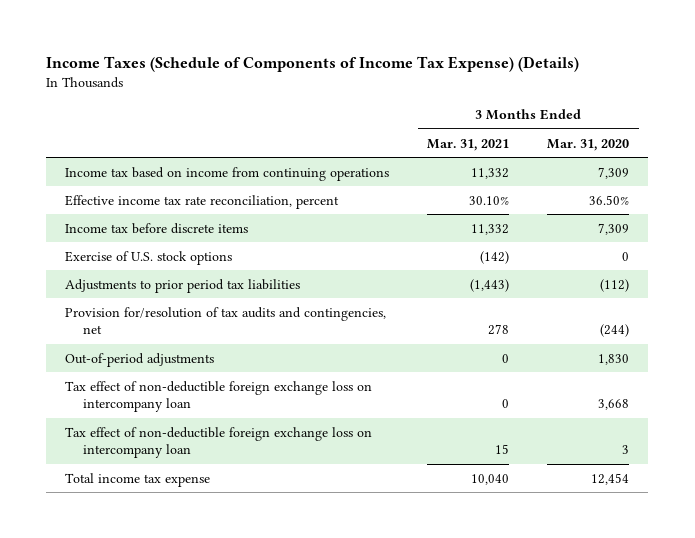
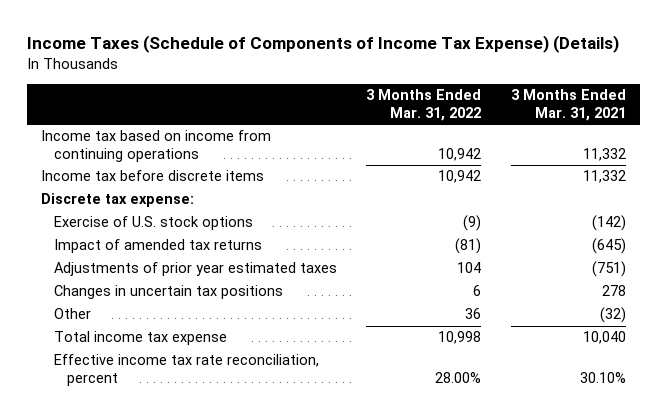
[547,138,630,151] Mar. 31, 2020 -> none
none -> [366,89,482,122] 3 Months Ended Mar. 31, 2022
none -> [41,193,195,208] Discrete tax expense:
[65,352,215,367] Out-of-period adjustments -> none
[65,380,373,413] Tax effect of non-deductible foreign exchange loss on intercompany loan -> none
[65,426,373,459] Tax effect of non-deductible foreign exchange loss on intercompany loan -> none
none -> [54,239,263,254] Impact of amended tax returns
[65,278,301,293] Adjustments to prior period tax liabilities -> [54,262,338,277] Adjustments of prior year estimated taxes
[470,278,510,292] (1,443) -> [591,261,626,278] (751)
[65,306,387,335] Provision for/resolution of tax audits and contingencies, net -> [54,285,284,300] Changes in uncertain tax positions
none -> [54,308,92,320] Other
[65,194,340,209] Effective income tax rate reconciliation, percent -> [54,354,320,387] Effective income tax rate reconciliation, percent

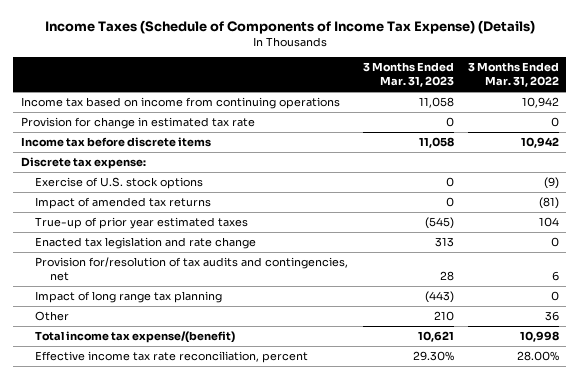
[510,89,626,122] 3 Months Ended Mar. 31, 2021 -> none
none -> [362,62,454,88] 3 Months Ended Mar. 31, 2023
none -> [20,117,255,130] Provision for change in estimated tax rate
[54,285,284,300] Changes in uncertain tax positions -> none
[54,262,338,277] Adjustments of prior year estimated taxes -> [35,217,249,230] True-up of prior year estimated taxes
none -> [35,237,257,250] Enacted tax legislation and rate change
none -> [35,257,349,282] Provision for/resolution of tax audits and contingencies, net
none -> [35,291,223,304] Impact of long range tax planning
[54,331,228,346] Total income tax expense -> [35,331,236,344] Total income tax expense/(benefit)

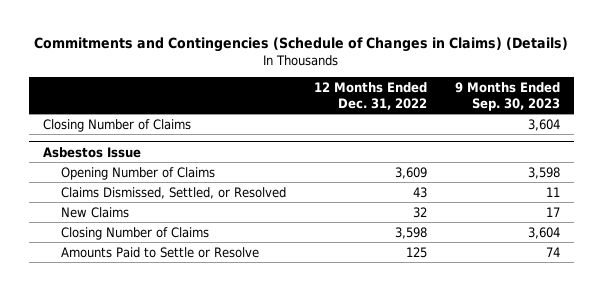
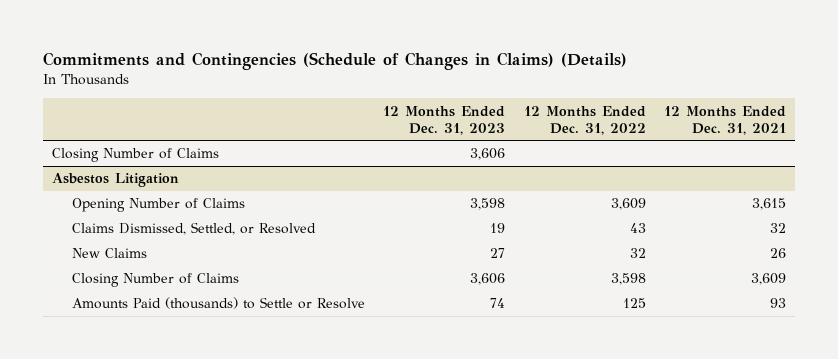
[454,81,560,111] 9 Months Ended Sep. 30, 2023 -> none
none -> [383,105,506,135] 12 Months Ended Dec. 31, 2023
none -> [664,105,787,135] 12 Months Ended Dec. 31, 2021
[43,146,142,158] Asbestos Issue -> [52,173,180,188] Asbestos Litigation
[60,246,259,258] Amounts Paid to Settle or Resolve -> [71,297,365,310] Amounts Paid (thousands) to Settle or Resolve

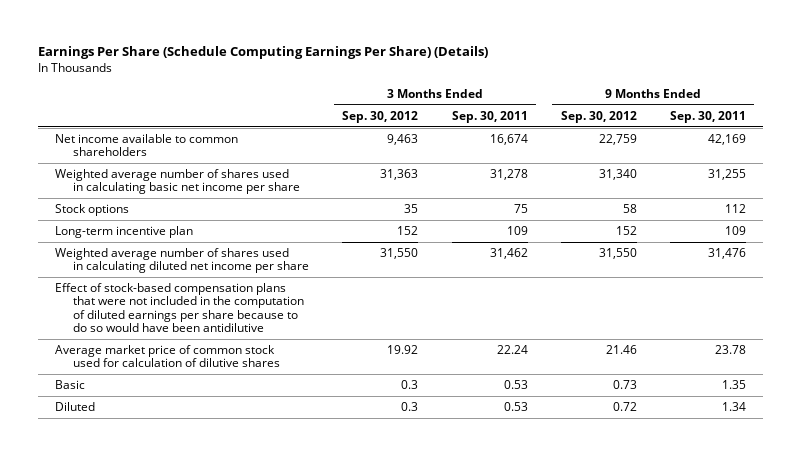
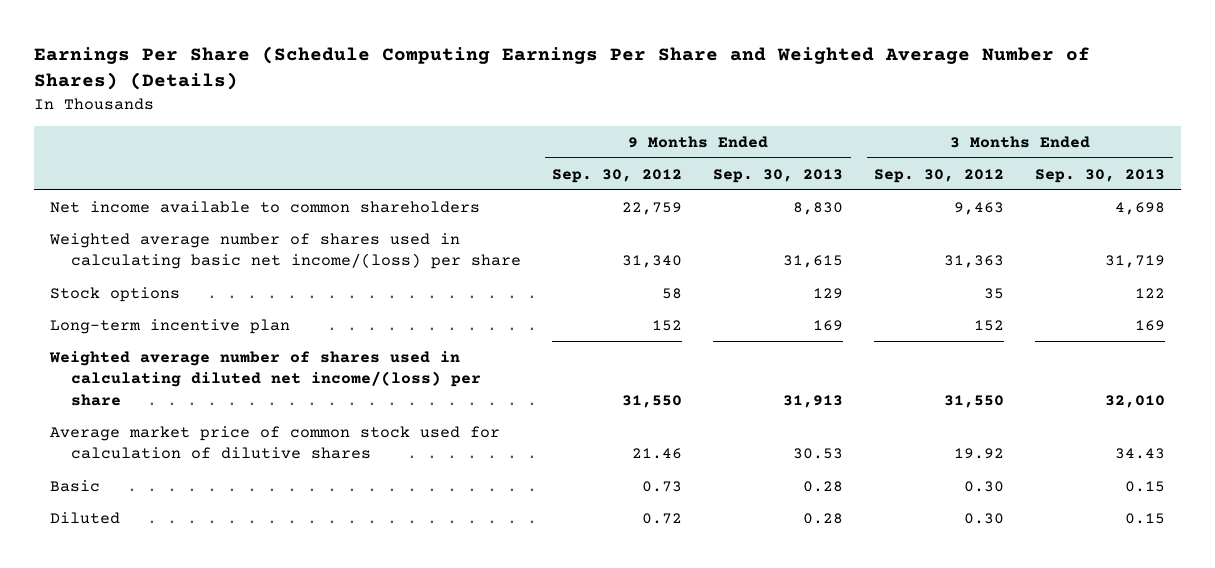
[38,46,489,60] Earnings Per Share (Schedule Computing Earnings Per Share) (Details) -> [34,46,1091,91] Earnings Per Share (Schedule Computing Earnings Per Share and Weighted Average Number of Shares) (Details)
[451,110,528,123] Sep. 30, 2011 -> none
[670,110,747,123] Sep. 30, 2011 -> none
none -> [713,168,844,183] Sep. 30, 2013
none -> [1035,168,1166,183] Sep. 30, 2013
[54,168,301,195] Weighted average number of shares used in calculating basic net income per share -> [48,232,522,270] Weighted average number of shares used in calculating basic net income/(loss) per share
[54,282,305,332] Effect of stock-based compensation plans that were not included in the computation of diluted earnings per share because to do so would have been antidilutive -> none
[54,247,310,274] Weighted average number of shares used in calculating diluted net income per share -> [48,350,482,406] Weighted average number of shares used in calculating diluted net income/(loss) per share
[401,379,419,389] 0.3 -> [964,480,1005,492] 0.30
[401,401,419,411] 0.3 -> [964,512,1005,524] 0.30

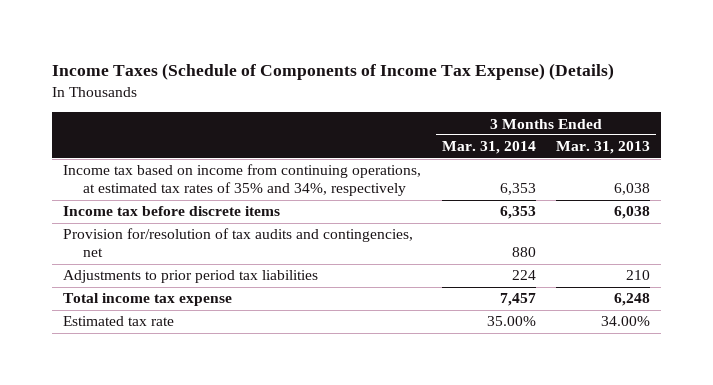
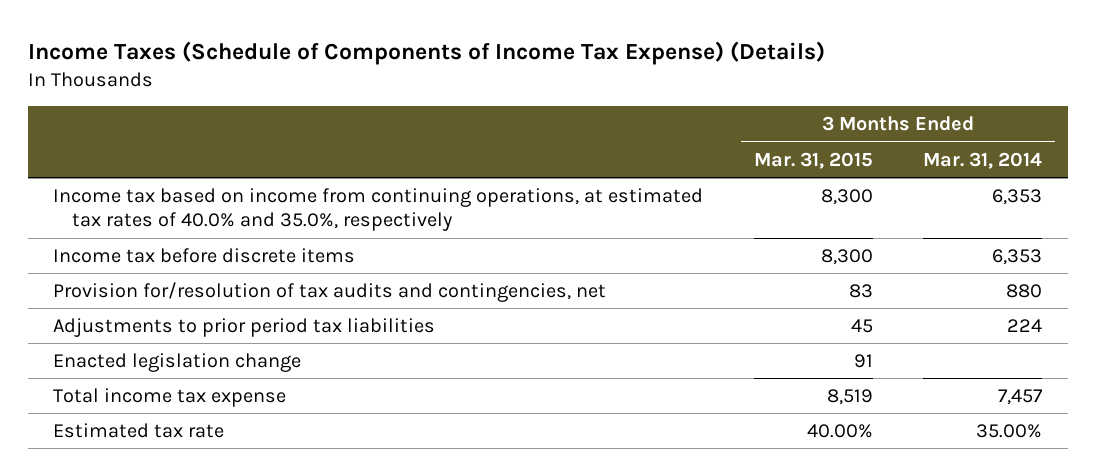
[556,141,651,155] Mar. 31, 2013 -> none
none -> [753,151,873,169] Mar. 31, 2015
[62,164,421,197] Income tax based on income from continuing operations, at estimated tax rates of 35% and 34%, respectively -> [53,188,704,232] Income tax based on income from continuing operations, at estimated tax rates of 40.0% and 35.0%, respectively
none -> [53,353,302,373] Enacted legislation change

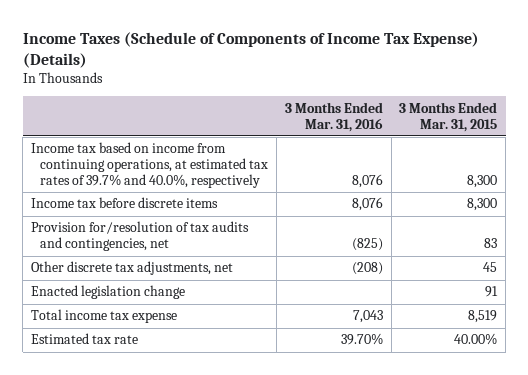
[923,151,1043,169] Mar. 31, 2014 -> none
none -> [284,101,383,132] 3 Months Ended Mar. 31, 2016
[53,188,704,232] Income tax based on income from continuing operations, at estimated tax rates of 40.0% and 35.0%, respectively -> [30,142,269,188] Income tax based on income from continuing operations, at estimated tax rates of 39.7% and 40.0%, respectively
[53,318,436,338] Adjustments to prior period tax liabilities -> none
none -> [30,261,233,276] Other discrete tax adjustments, net

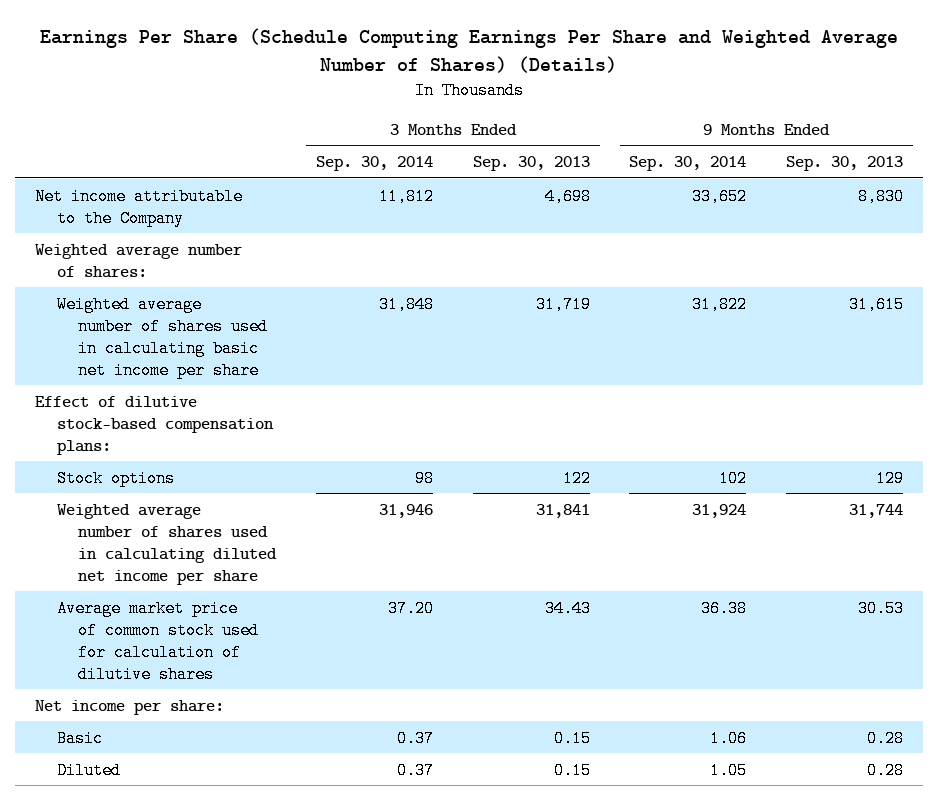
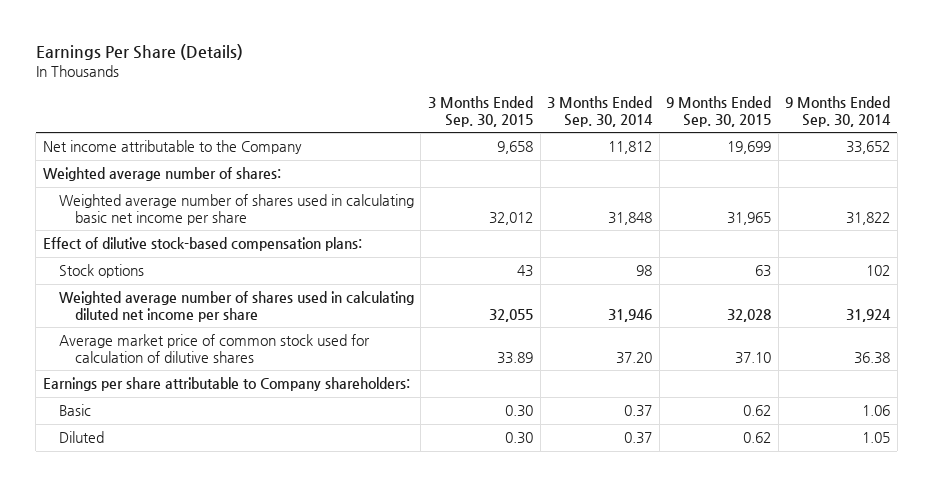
[40,28,899,74] Earnings Per Share (Schedule Computing Earnings Per Share and Weighted Average Number of Shares) (Details) -> [35,43,243,60] Earnings Per Share (Details)
[472,156,590,172] Sep. 30, 2013 -> none
[786,156,904,172] Sep. 30, 2013 -> none
none -> [428,96,534,127] 3 Months Ended Sep. 30, 2015
none -> [666,96,772,127] 9 Months Ended Sep. 30, 2015
[35,699,225,715] Net income per share: -> [42,377,410,392] Earnings per share attributable to Company shareholders:

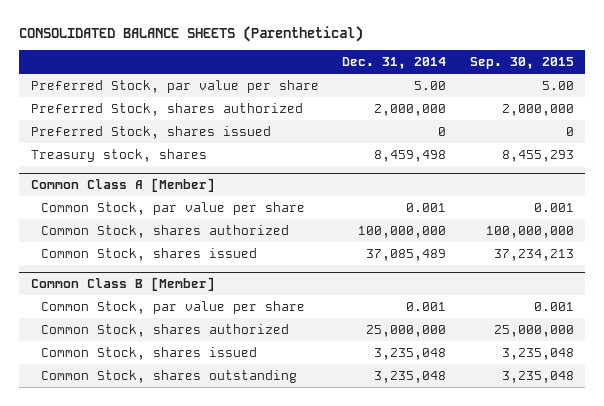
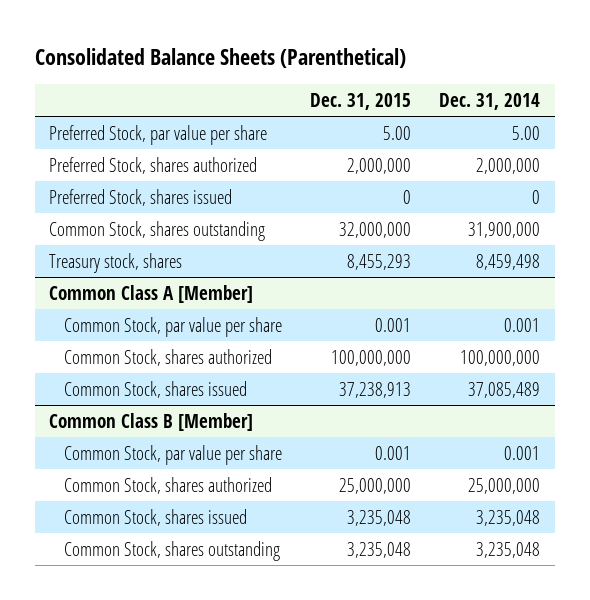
[18,26,363,43] CONSOLIDATED BALANCE SHEETS (Parenthetical) -> [35,47,407,68] Consolidated Balance Sheets (Parenthetical)
[469,57,574,70] Sep. 30, 2015 -> none
none -> [310,92,412,110] Dec. 31, 2015
none -> [49,220,266,241] Common Stock, shares outstanding

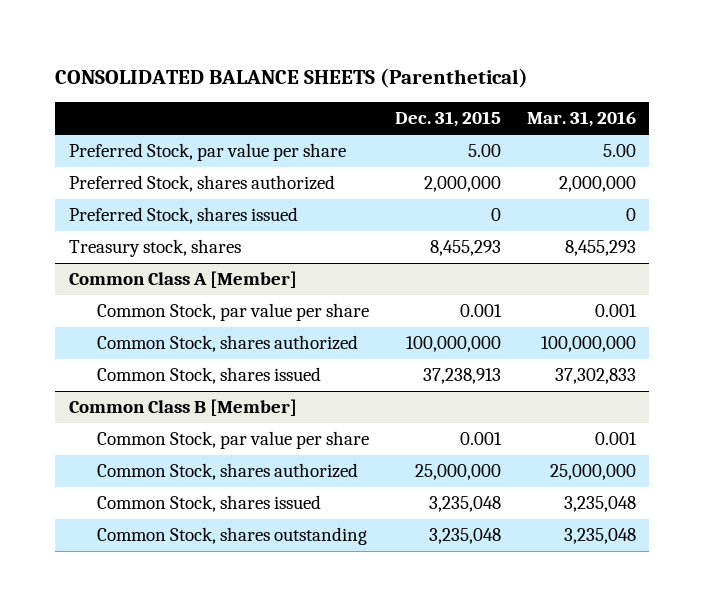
[35,47,407,68] Consolidated Balance Sheets (Parenthetical) -> [55,67,529,88] CONSOLIDATED BALANCE SHEETS (Parenthetical)
[439,92,541,110] Dec. 31, 2014 -> none
none -> [526,111,636,128] Mar. 31, 2016
[49,220,266,241] Common Stock, shares outstanding -> none

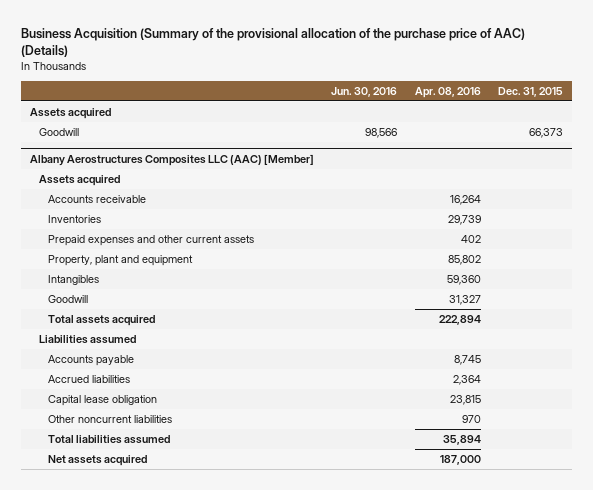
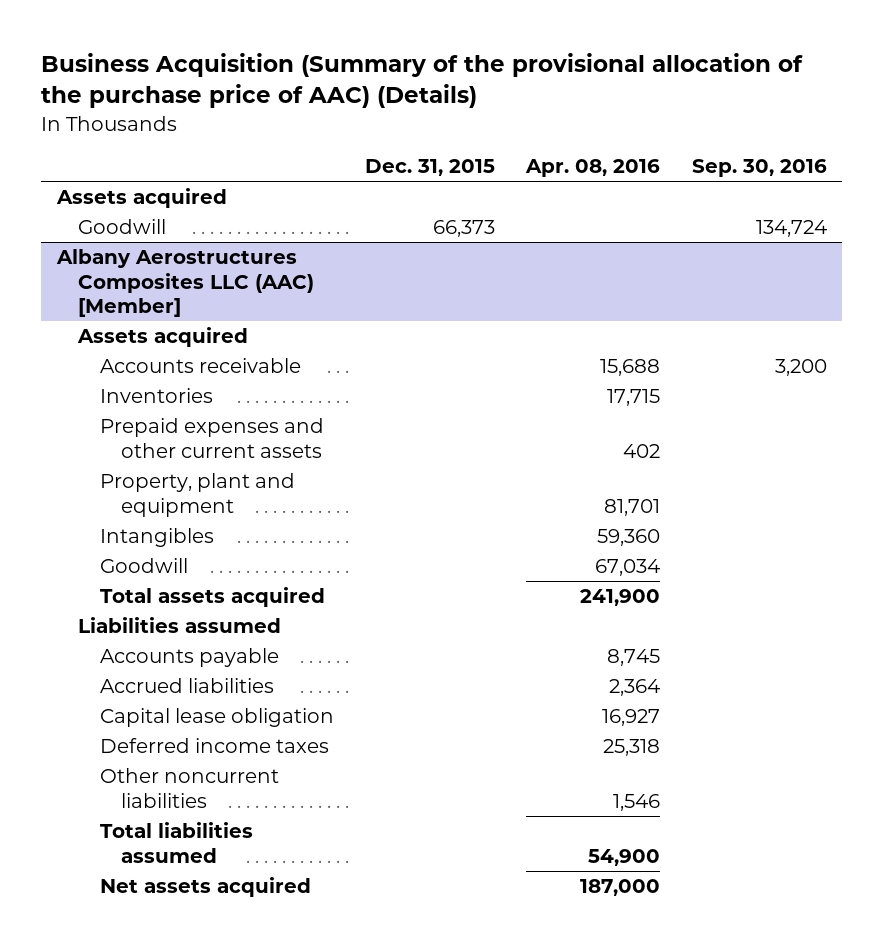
[331,86,398,97] Jun. 30, 2016 -> none
none -> [691,159,827,178] Sep. 30, 2016
[449,194,481,205] 16,264 -> [600,359,661,377] 15,688
[447,214,481,225] 29,739 -> [607,389,661,407] 17,715
[447,254,481,265] 85,802 -> [604,498,661,516] 81,701
[448,294,481,305] 31,327 -> [595,559,661,577] 67,034
[438,314,481,325] 222,894 -> [580,589,661,607] 241,900
[449,394,481,405] 23,815 -> [602,709,661,727] 16,927
none -> [99,738,329,754] Deferred income taxes
[461,414,481,423] 970 -> [613,793,661,811] 1,546
[442,434,481,445] 35,894 -> [588,848,661,866] 54,900

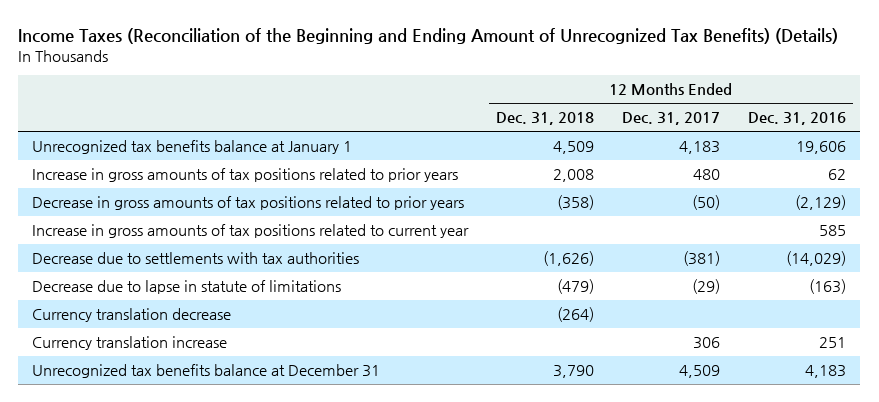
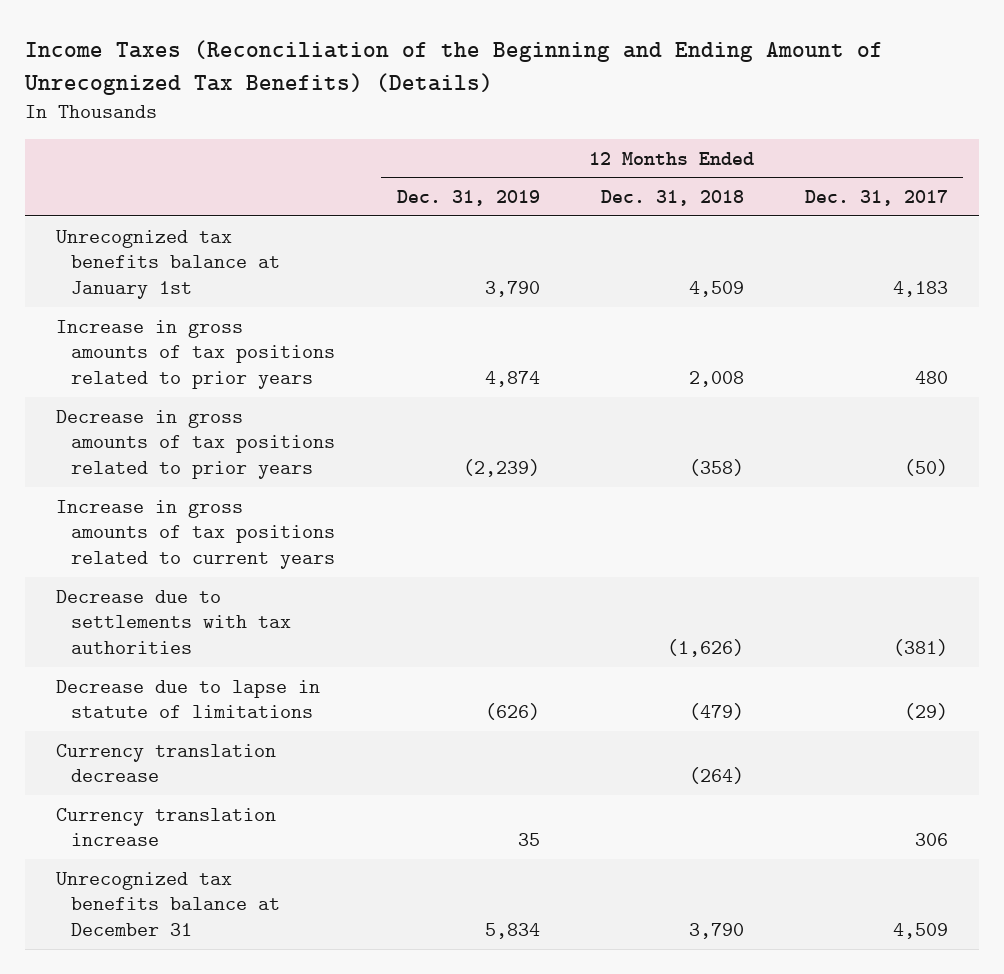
[748,112,847,126] Dec. 31, 2016 -> none
none -> [396,190,540,207] Dec. 31, 2019
[32,140,353,155] Unrecognized tax benefits balance at January 1 -> [55,229,281,299] Unrecognized tax benefits balance at January 1st
[32,224,470,239] Increase in gross amounts of tax positions related to current year -> [55,499,336,569] Increase in gross amounts of tax positions related to current years

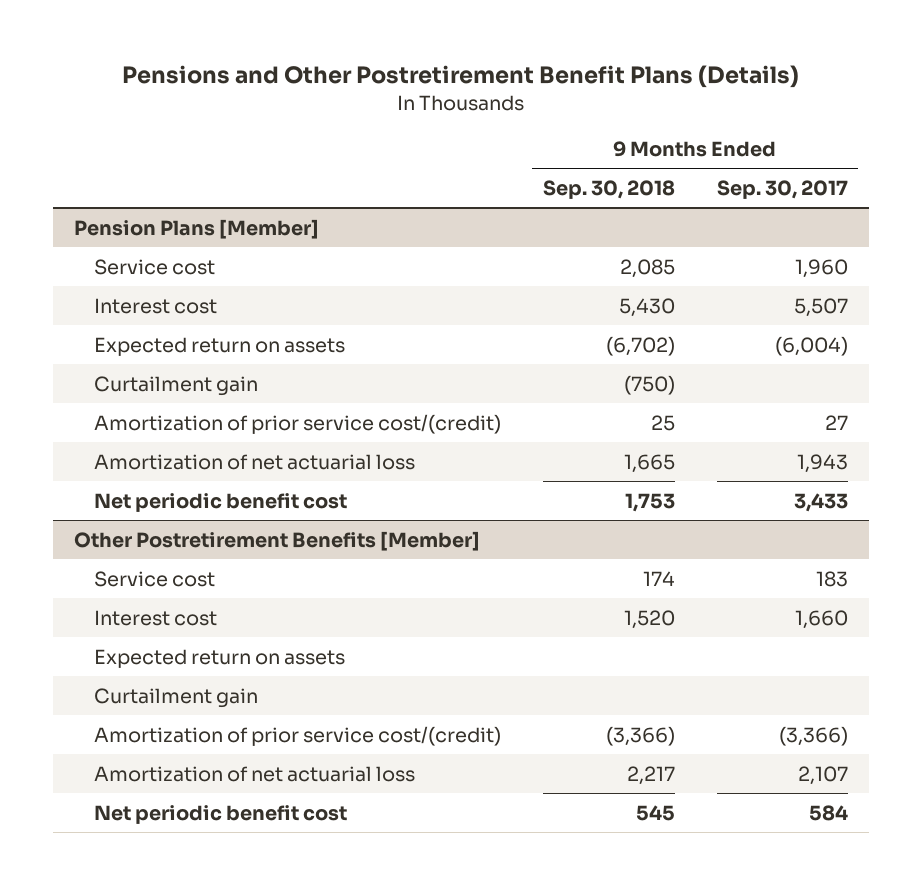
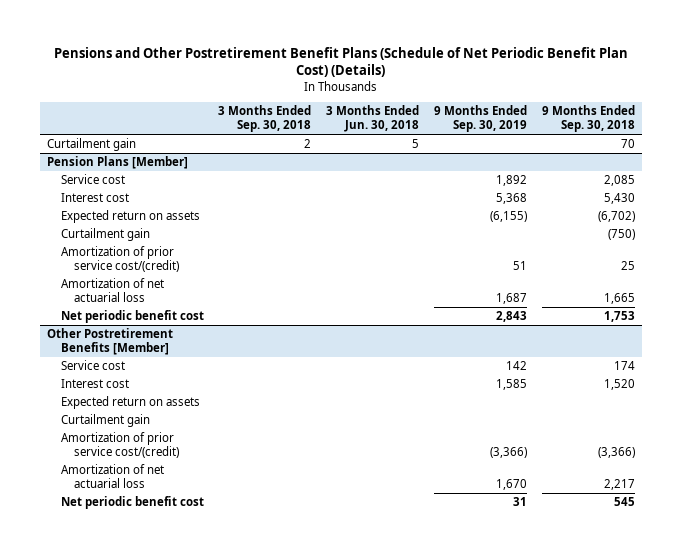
[121,65,799,89] Pensions and Other Postretirement Benefit Plans (Details) -> [54,46,629,78] Pensions and Other Postretirement Benefit Plans (Schedule of Net Periodic Benefit Plan Cost) (Details)
[716,179,848,199] Sep. 30, 2017 -> none
none -> [218,105,312,133] 3 Months Ended Sep. 30, 2018
none -> [326,105,420,133] 3 Months Ended Jun. 30, 2018
none -> [434,105,528,133] 9 Months Ended Sep. 30, 2019
none -> [47,138,137,152] Curtailment gain

